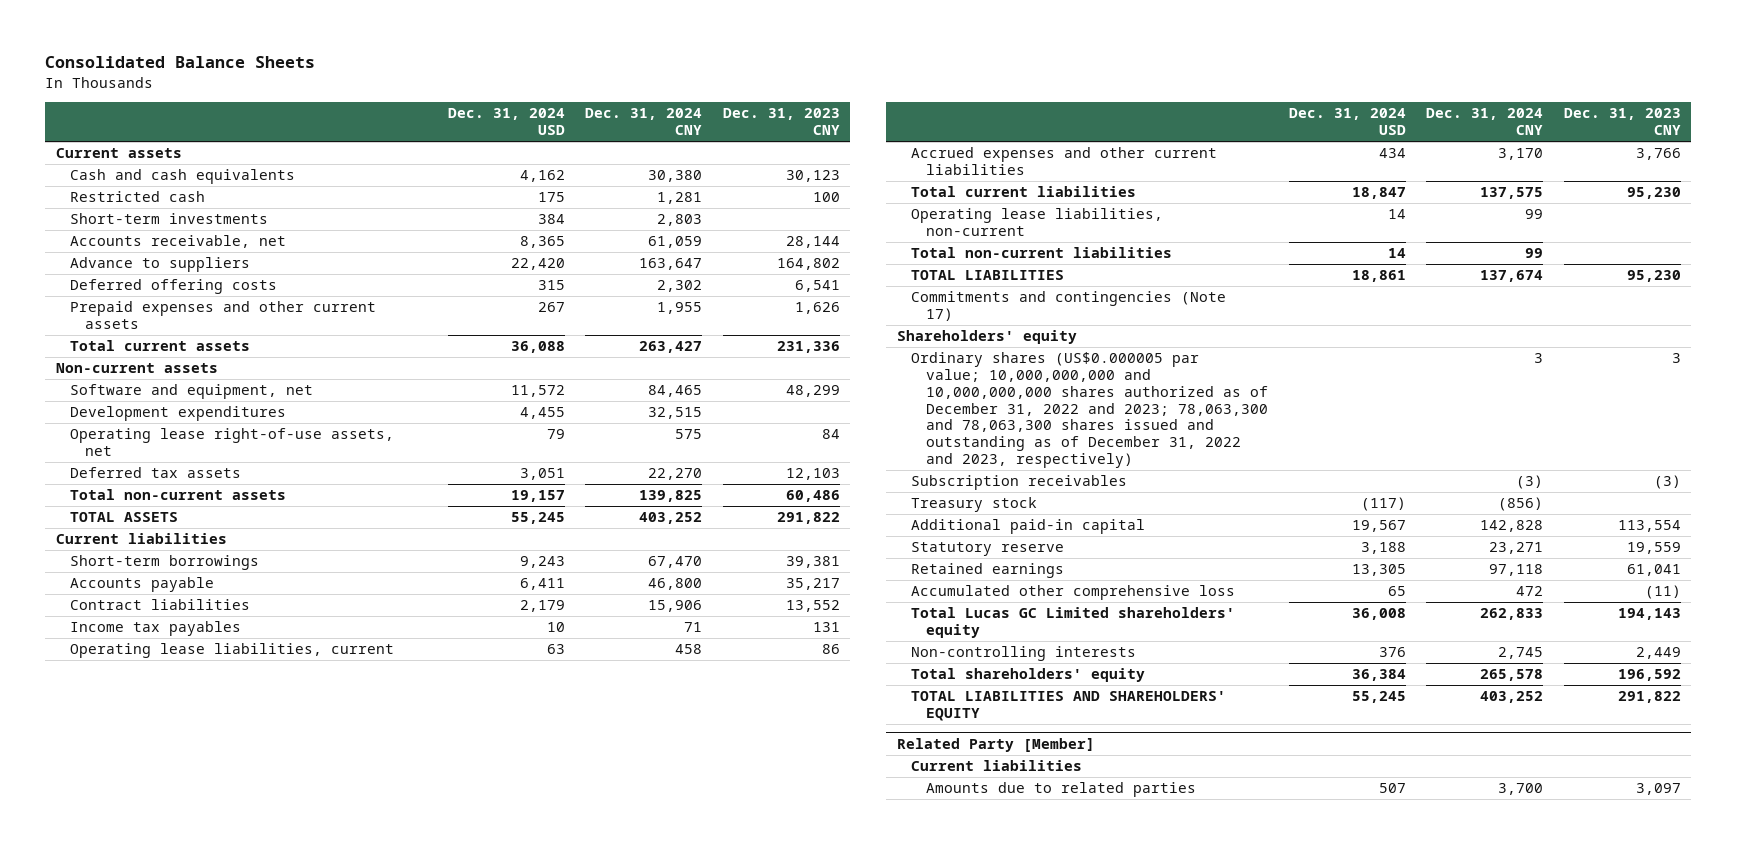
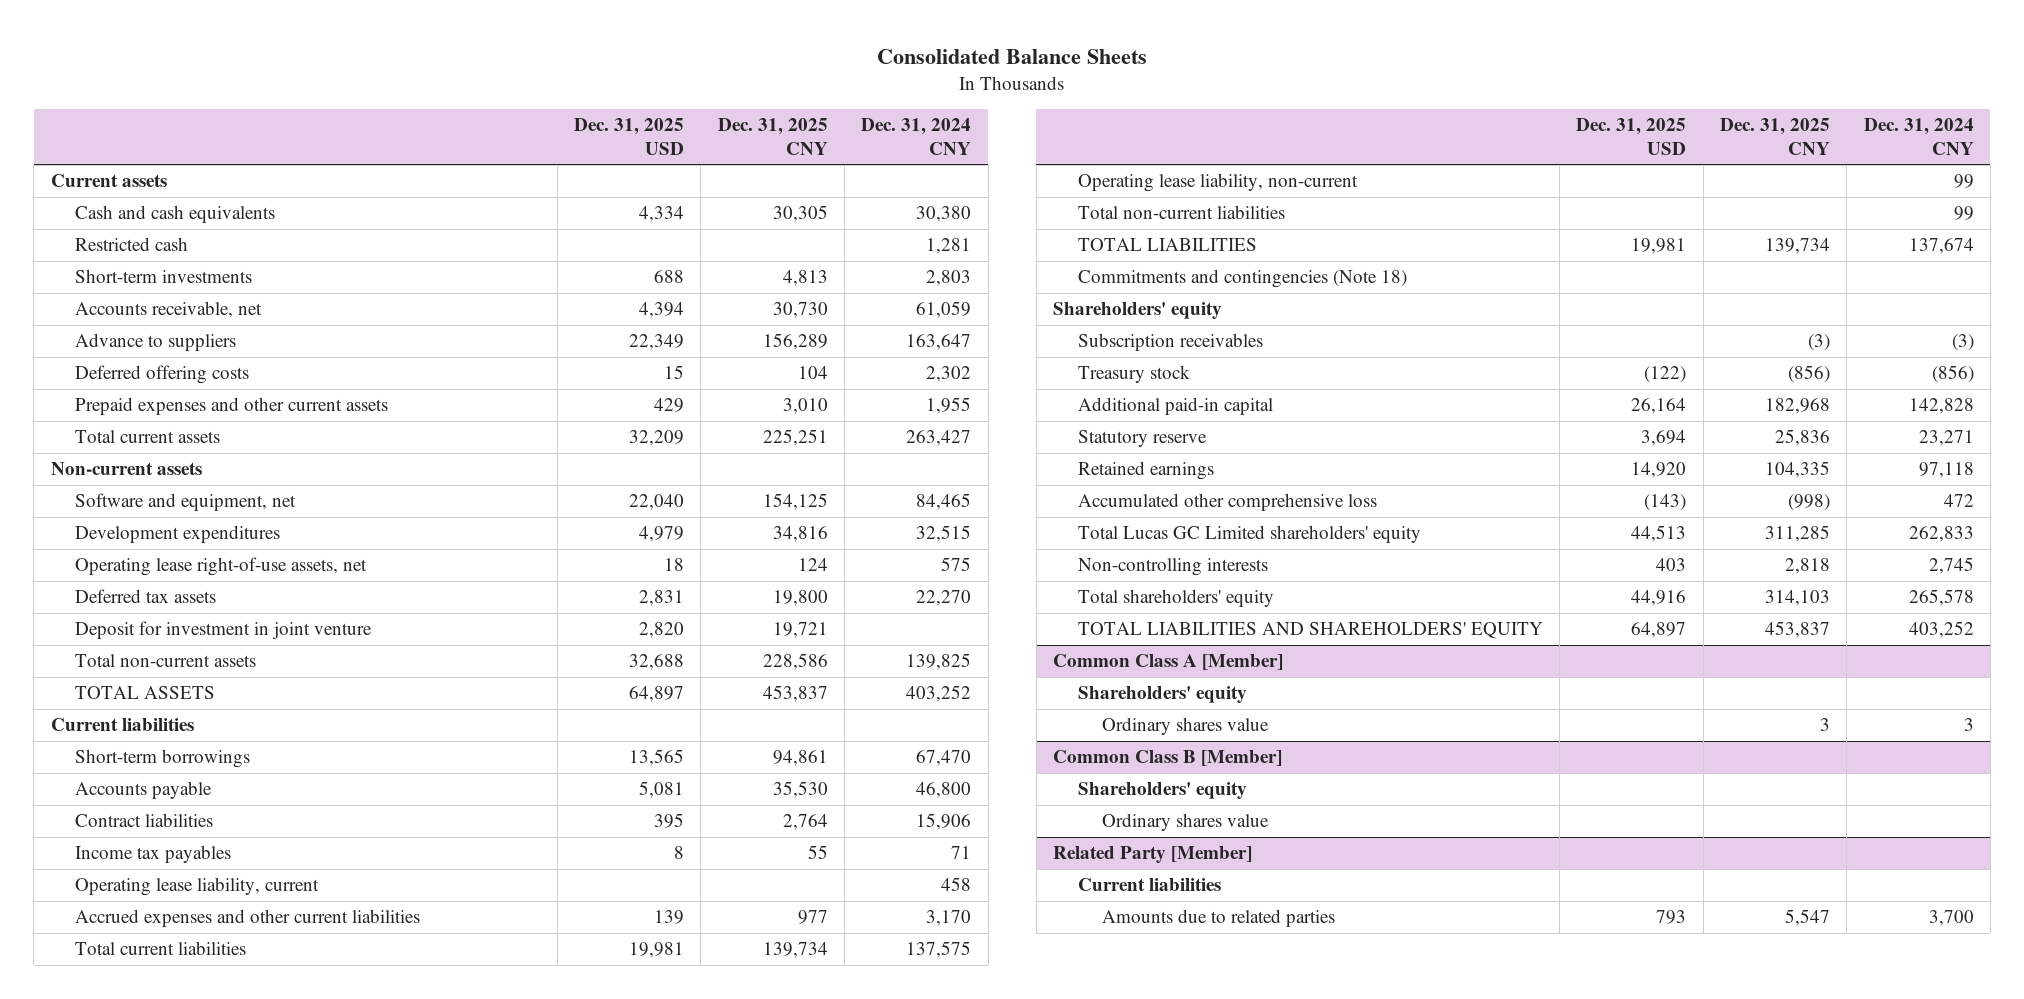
[447,108,565,136] Dec. 31, 2024 USD -> none
[722,108,840,136] Dec. 31, 2023 CNY -> none
none -> [574,118,685,155] Dec. 31, 2025 USD
none -> [717,118,828,155] Dec. 31, 2025 CNY
none -> [75,621,373,640] Deposit for investment in joint venture
[70,643,395,659] Operating lease liabilities, current -> [75,877,320,897] Operating lease liability, current
[911,208,1164,237] Operating lease liabilities, non-current -> [1077,173,1358,193] Operating lease liability, non-current
[911,291,1227,322] Commitments and contingencies (Note 17) -> [1077,269,1407,289] Commitments and contingencies (Note 18)
[911,352,1269,468] Ordinary shares (US$0.000005 par value; 10,000,000,000 and 10,000,000,000 shares authorized as of December 31, 2022 and 2023; 78,063,300 and 78,063,300 shares issued and outstanding as of December 31, 2022 and 2023, respectively) -> none
none -> [1052,654,1283,671] Common Class A [Member]
none -> [1077,686,1247,704] Shareholders' equity
none -> [1102,717,1270,736] Ordinary shares value
none -> [1052,750,1282,767] Common Class B [Member]
none -> [1077,782,1247,800] Shareholders' equity
none -> [1102,813,1270,832] Ordinary shares value

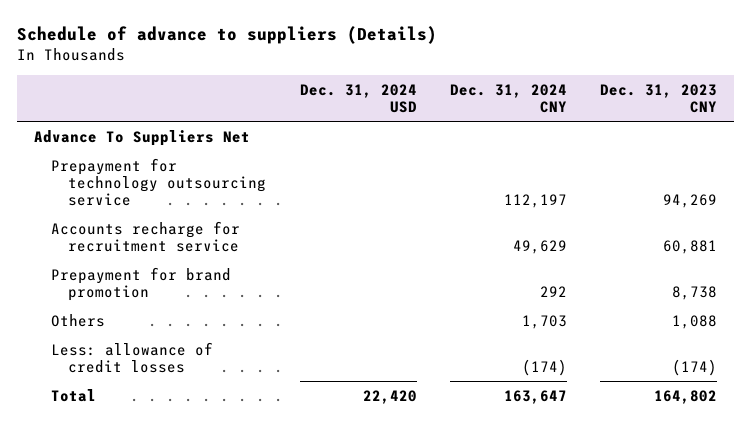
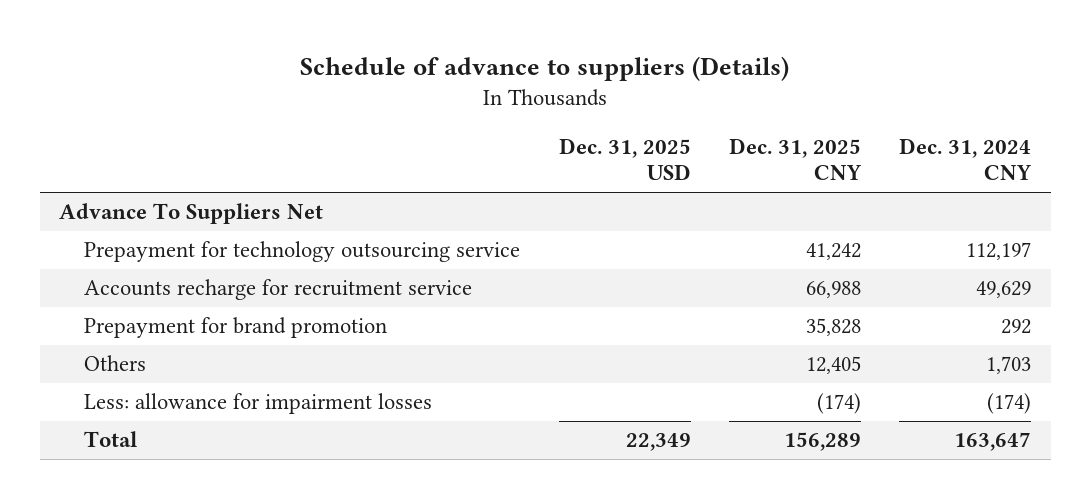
[299,83,417,113] Dec. 31, 2024 USD -> none
[600,83,718,113] Dec. 31, 2023 CNY -> none
none -> [558,138,691,181] Dec. 31, 2025 USD
none -> [729,138,863,181] Dec. 31, 2025 CNY
[51,341,214,373] Less: allowance of credit losses -> [84,393,433,415] Less: allowance for impairment losses

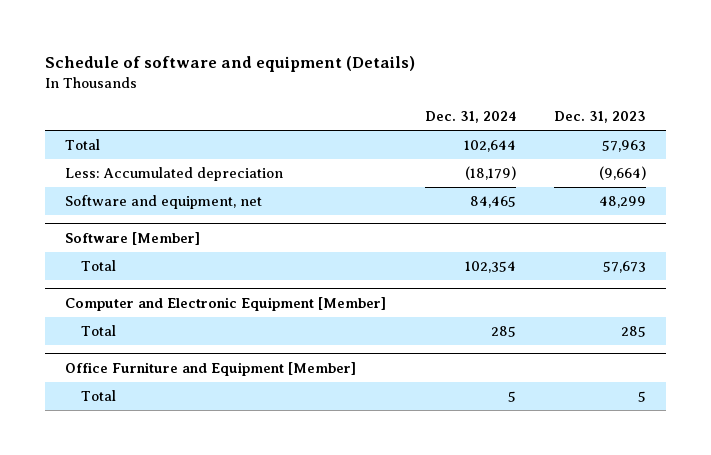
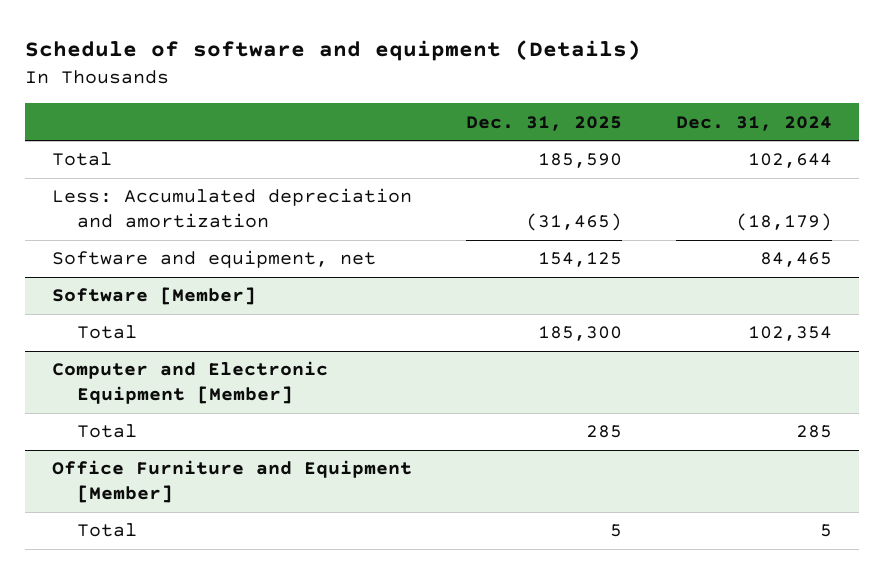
[554,111,647,124] Dec. 31, 2023 -> none
none -> [466,115,623,131] Dec. 31, 2025
[64,167,283,182] Less: Accumulated depreciation -> [52,188,413,228] Less: Accumulated depreciation and amortization

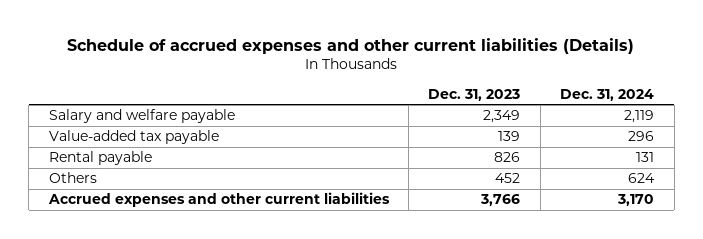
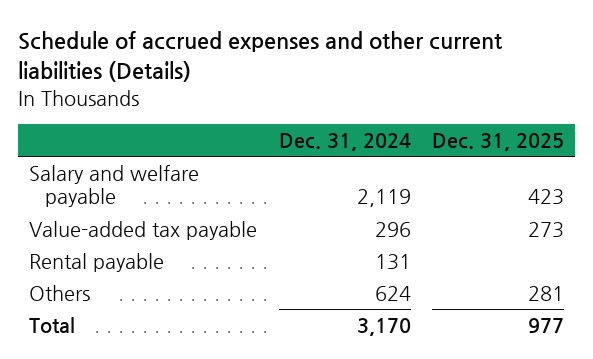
[428,88,521,101] Dec. 31, 2023 -> none
none -> [432,132,565,151] Dec. 31, 2025
[47,192,390,208] Accrued expenses and other current liabilities -> [29,316,76,333] Total

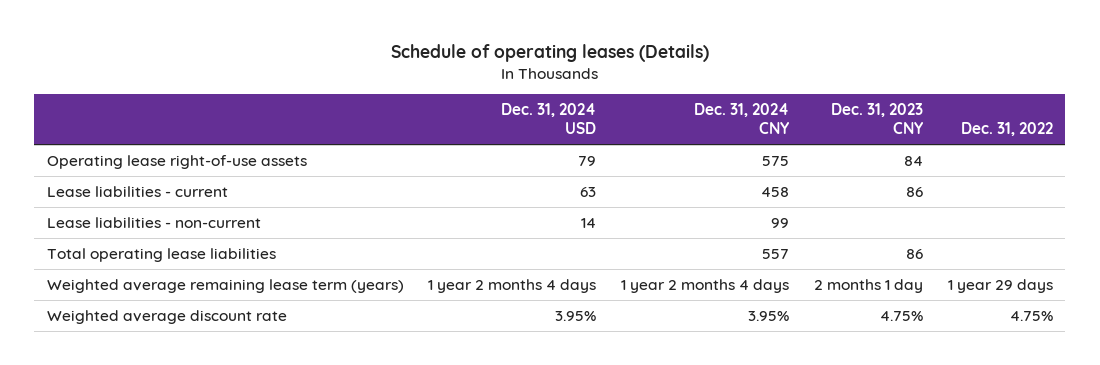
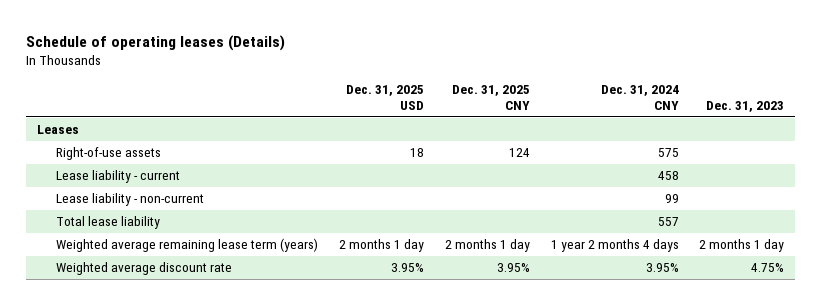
[501,103,597,135] Dec. 31, 2024 USD -> none
[831,103,924,135] Dec. 31, 2023 CNY -> none
[960,122,1053,137] Dec. 31, 2022 -> none
none -> [345,85,424,111] Dec. 31, 2025 USD
none -> [451,85,530,111] Dec. 31, 2025 CNY
none -> [706,101,785,113] Dec. 31, 2023
none -> [36,125,79,135] Leases
[46,154,307,169] Operating lease right-of-use assets -> [56,147,162,161] Right-of-use assets
[46,185,228,197] Lease liabilities - current -> [56,170,181,184] Lease liability - current
[46,216,261,228] Lease liabilities - non-current -> [56,193,205,207] Lease liability - non-current
[46,247,276,262] Total operating lease liabilities -> [56,216,161,230] Total lease liability

